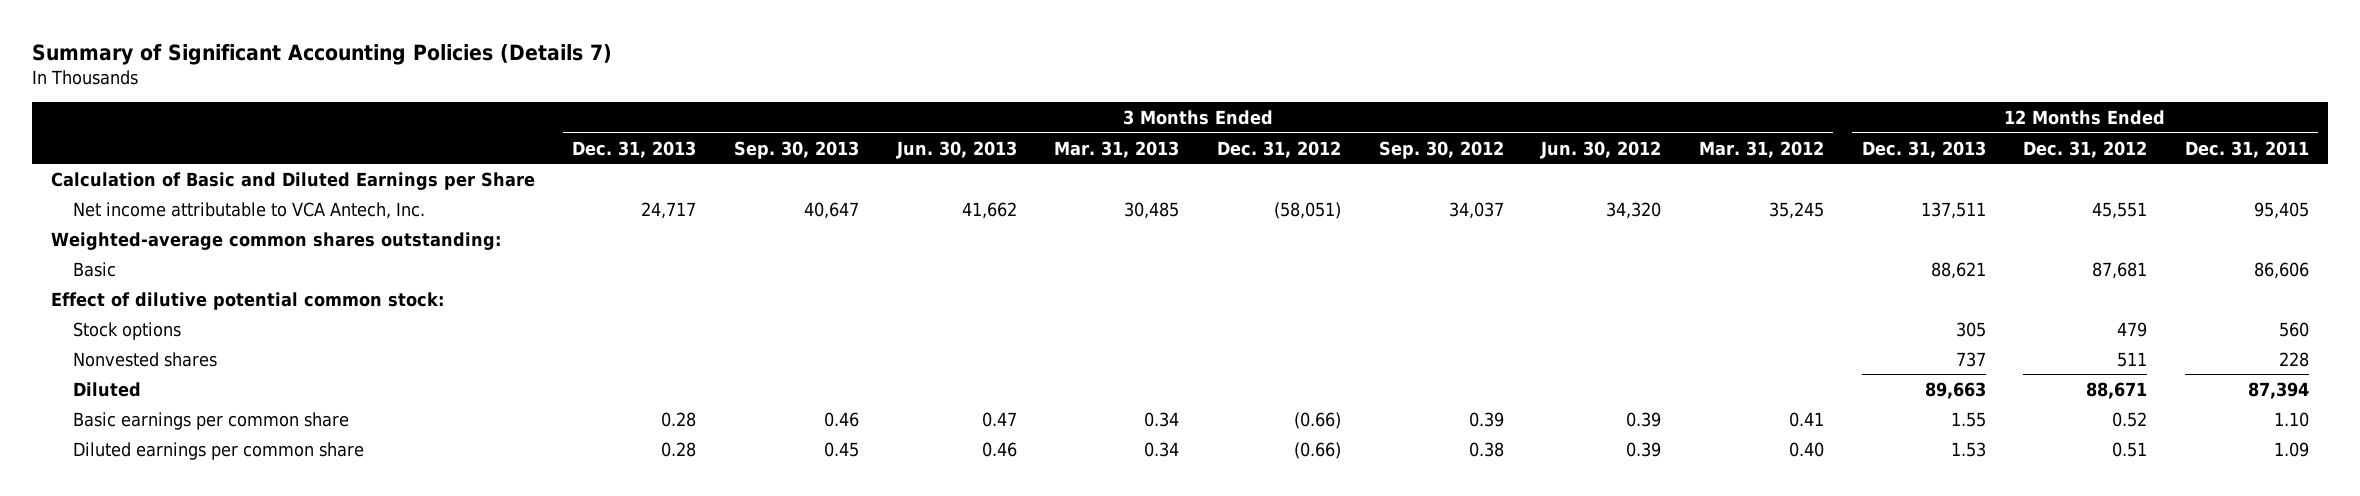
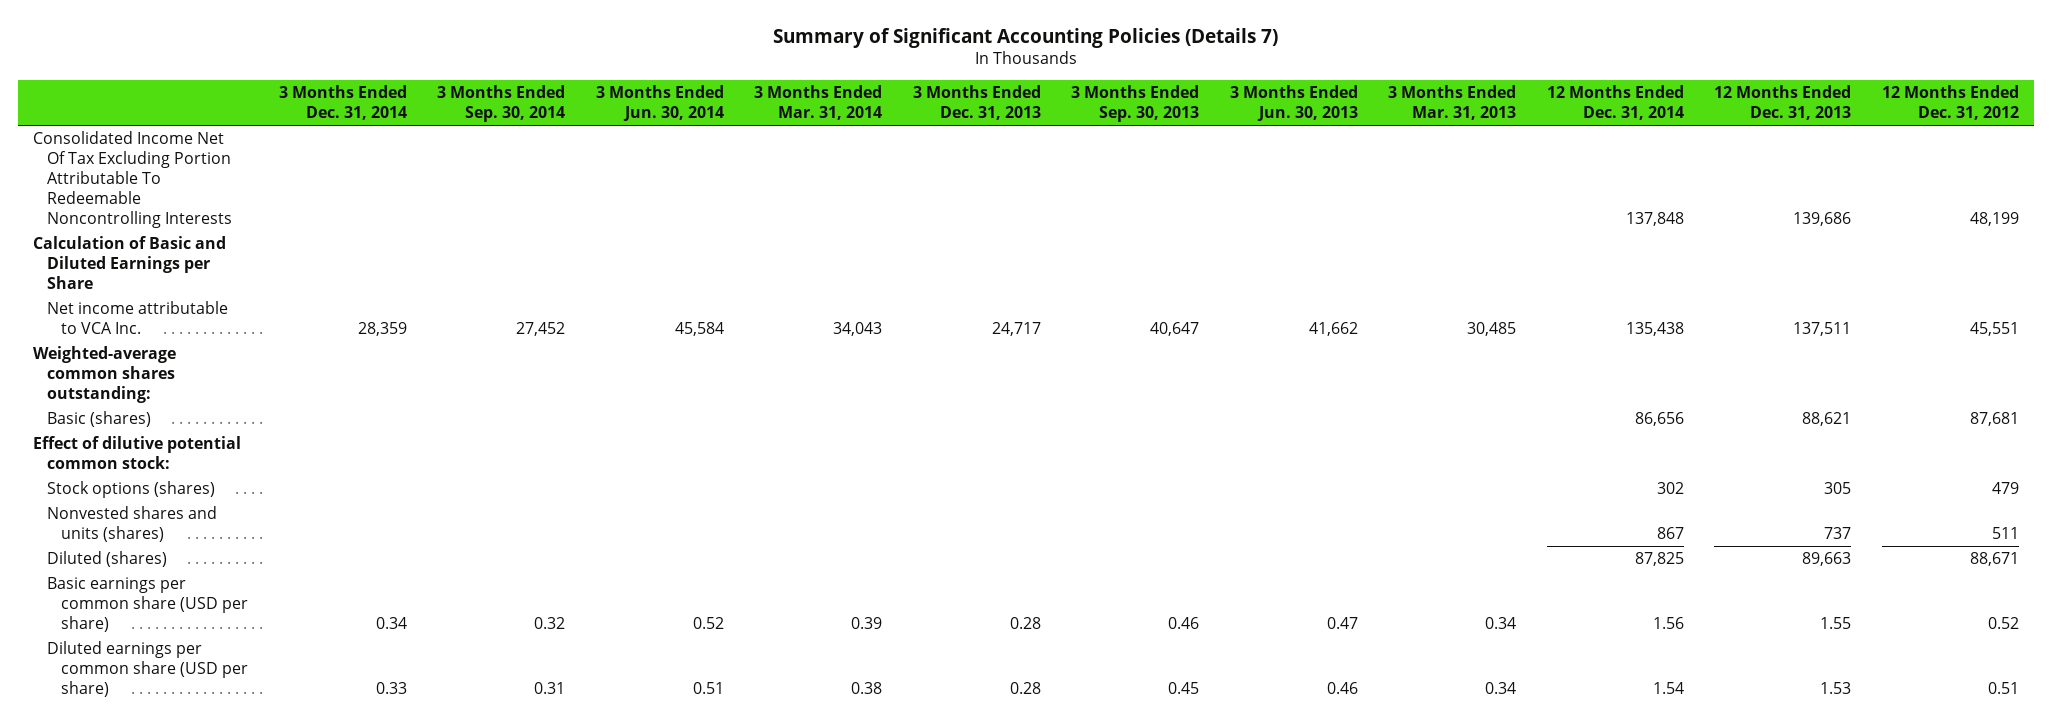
[1216,140,1341,158] Dec. 31, 2012 -> none
[1378,140,1504,159] Sep. 30, 2012 -> none
[1540,140,1662,159] Jun. 30, 2012 -> none
[1698,140,1824,158] Mar. 31, 2012 -> none
[2184,140,2309,158] Dec. 31, 2011 -> none
none -> [278,85,407,121] 3 Months Ended Dec. 31, 2014
none -> [437,85,566,123] 3 Months Ended Sep. 30, 2014
none -> [595,85,724,122] 3 Months Ended Jun. 30, 2014
none -> [754,85,883,121] 3 Months Ended Mar. 31, 2014
none -> [1546,85,1684,121] 12 Months Ended Dec. 31, 2014
none -> [33,130,233,229] Consolidated Income Net Of Tax Excluding Portion Attributable To Redeemable Noncontrolling Interests
[72,201,425,219] Net income attributable to VCA Antech, Inc. -> [47,300,229,335] Net income attributable to VCA Inc.
[72,261,116,277] Basic -> [47,410,152,427] Basic (shares)
[72,321,181,340] Stock options -> [47,480,216,498] Stock options (shares)
[72,351,217,367] Nonvested shares -> [47,505,218,543] Nonvested shares and units (shares)
[72,381,141,397] Diluted -> [47,550,168,567] Diluted (shares)
[72,411,349,430] Basic earnings per common share -> [47,576,249,633] Basic earnings per common share (USD per share)
[72,441,364,460] Diluted earnings per common share -> [47,640,249,698] Diluted earnings per common share (USD per share)

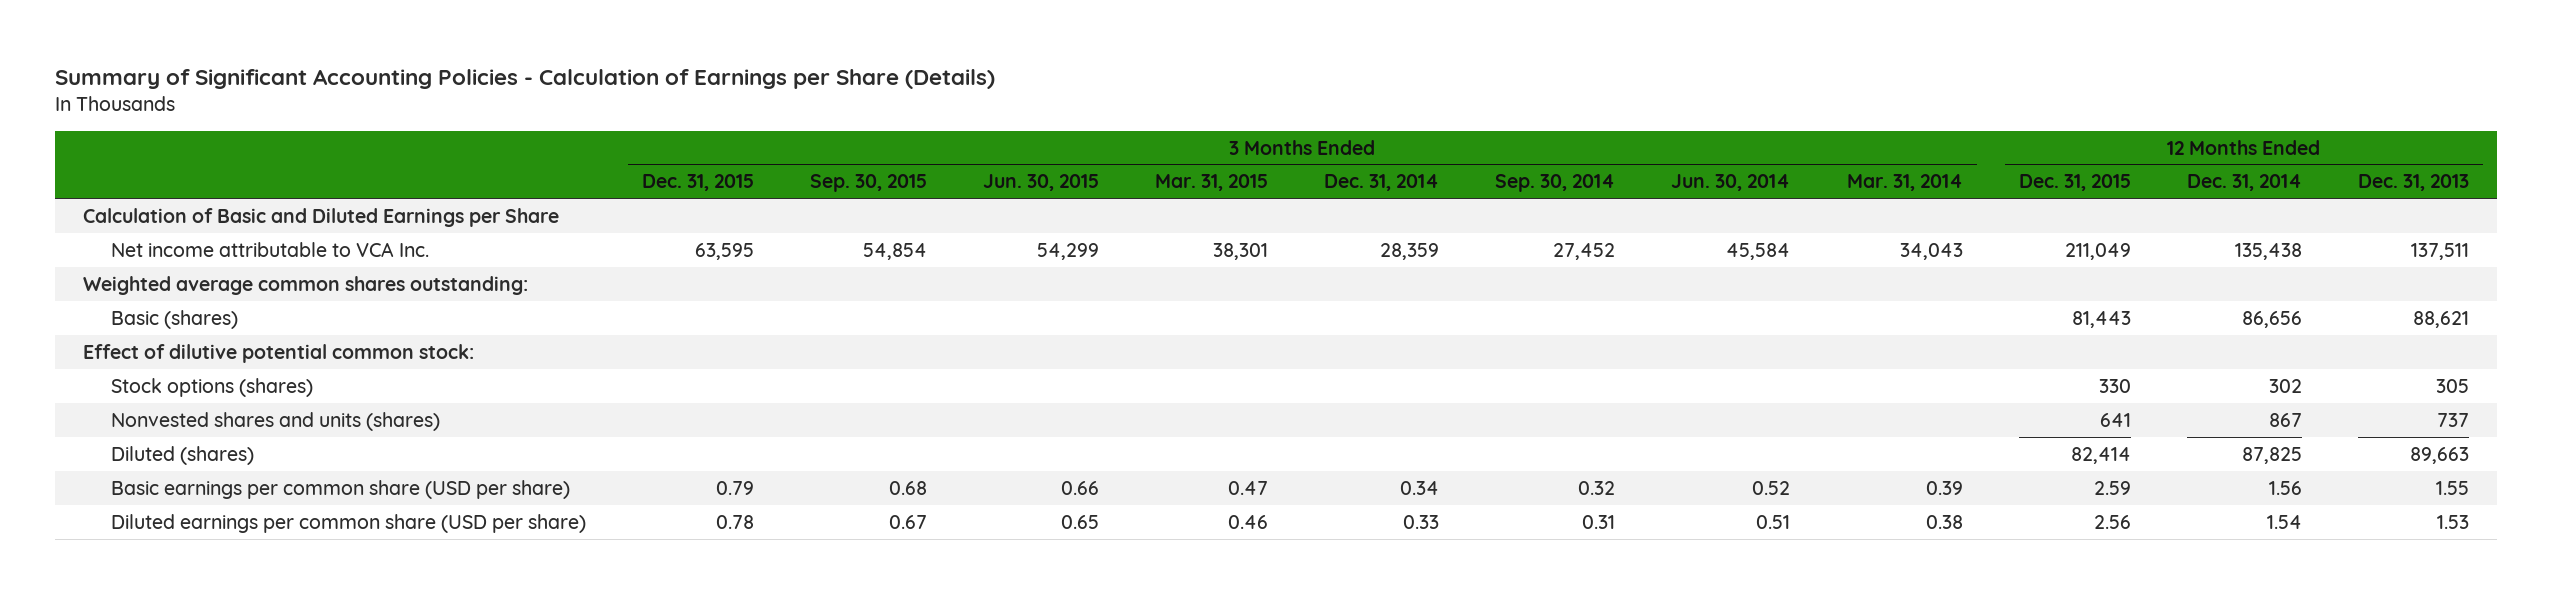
[773,27,1279,48] Summary of Significant Accounting Policies (Details 7) -> [55,69,996,90] Summary of Significant Accounting Policies - Calculation of Earnings per Share (Details)
[912,85,1041,121] 3 Months Ended Dec. 31, 2013 -> none
[1071,85,1200,123] 3 Months Ended Sep. 30, 2013 -> none
[1229,85,1358,122] 3 Months Ended Jun. 30, 2013 -> none
[1388,85,1517,121] 3 Months Ended Mar. 31, 2013 -> none
[1881,85,2019,121] 12 Months Ended Dec. 31, 2012 -> none
none -> [641,174,754,192] Dec. 31, 2015
none -> [809,174,927,193] Sep. 30, 2015
none -> [982,174,1099,192] Jun. 30, 2015
none -> [1155,174,1269,192] Mar. 31, 2015
none -> [2018,174,2131,192] Dec. 31, 2015
[33,130,233,229] Consolidated Income Net Of Tax Excluding Portion Attributable To Redeemable Noncontrolling Interests -> none
[33,345,177,404] Weighted-average common shares outstanding: -> [83,275,529,295] Weighted average common shares outstanding:

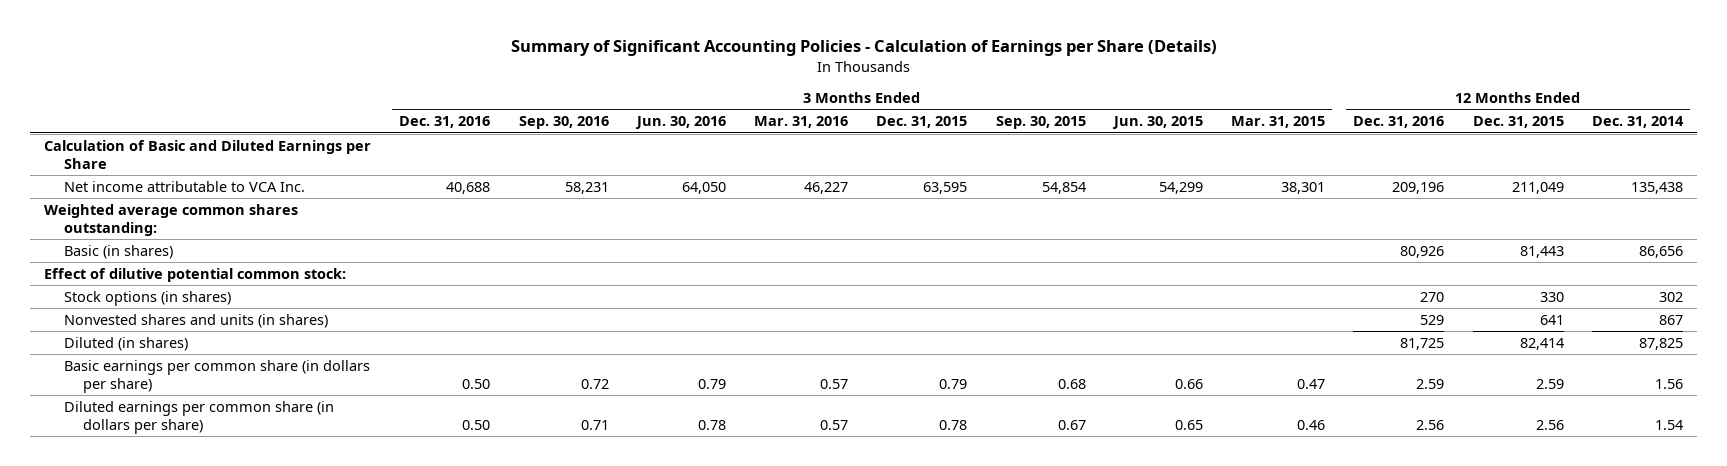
[1324,174,1440,192] Dec. 31, 2014 -> none
[1495,174,1616,193] Sep. 30, 2014 -> none
[1671,174,1791,192] Jun. 30, 2014 -> none
[1846,174,1963,192] Mar. 31, 2014 -> none
[2357,174,2469,192] Dec. 31, 2013 -> none
none -> [399,116,491,129] Dec. 31, 2016
none -> [518,116,609,130] Sep. 30, 2016
none -> [634,116,726,130] Jun. 30, 2016
none -> [754,116,849,129] Mar. 31, 2016
none -> [1353,116,1445,129] Dec. 31, 2016
[110,309,238,329] Basic (shares) -> [63,244,173,259] Basic (in shares)
[110,377,313,397] Stock options (shares) -> [63,290,231,306] Stock options (in shares)
[110,411,440,431] Nonvested shares and units (shares) -> [63,313,328,328] Nonvested shares and units (in shares)
[110,445,254,465] Diluted (shares) -> [63,336,188,351] Diluted (in shares)
[110,479,570,499] Basic earnings per common share (USD per share) -> [63,359,370,393] Basic earnings per common share (in dollars per share)
[110,513,586,533] Diluted earnings per common share (USD per share) -> [63,400,334,434] Diluted earnings per common share (in dollars per share)

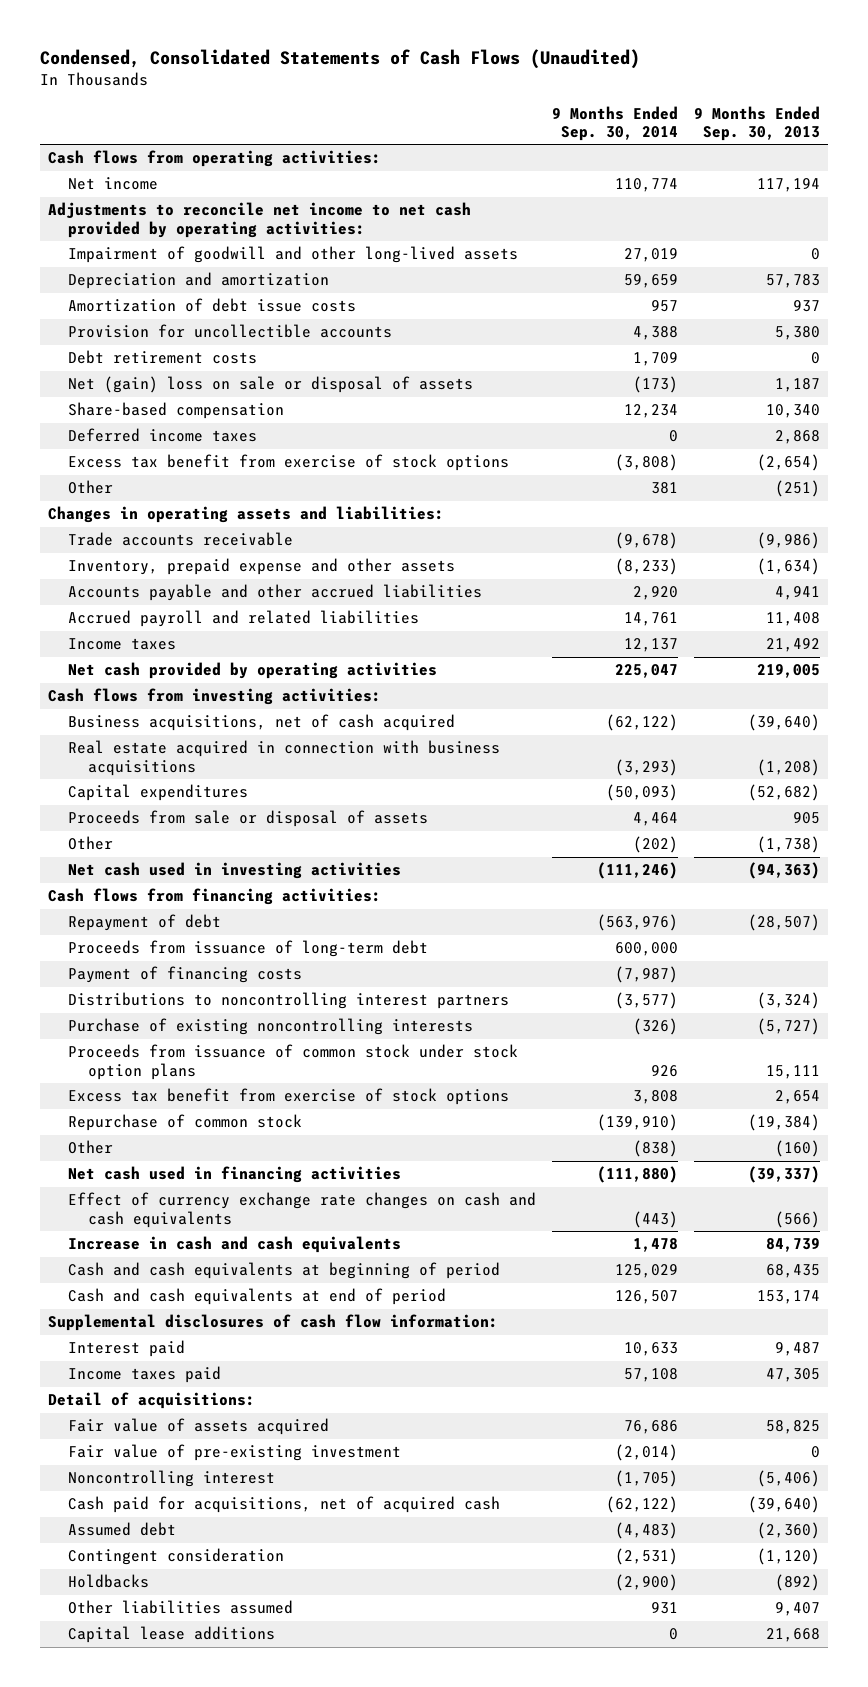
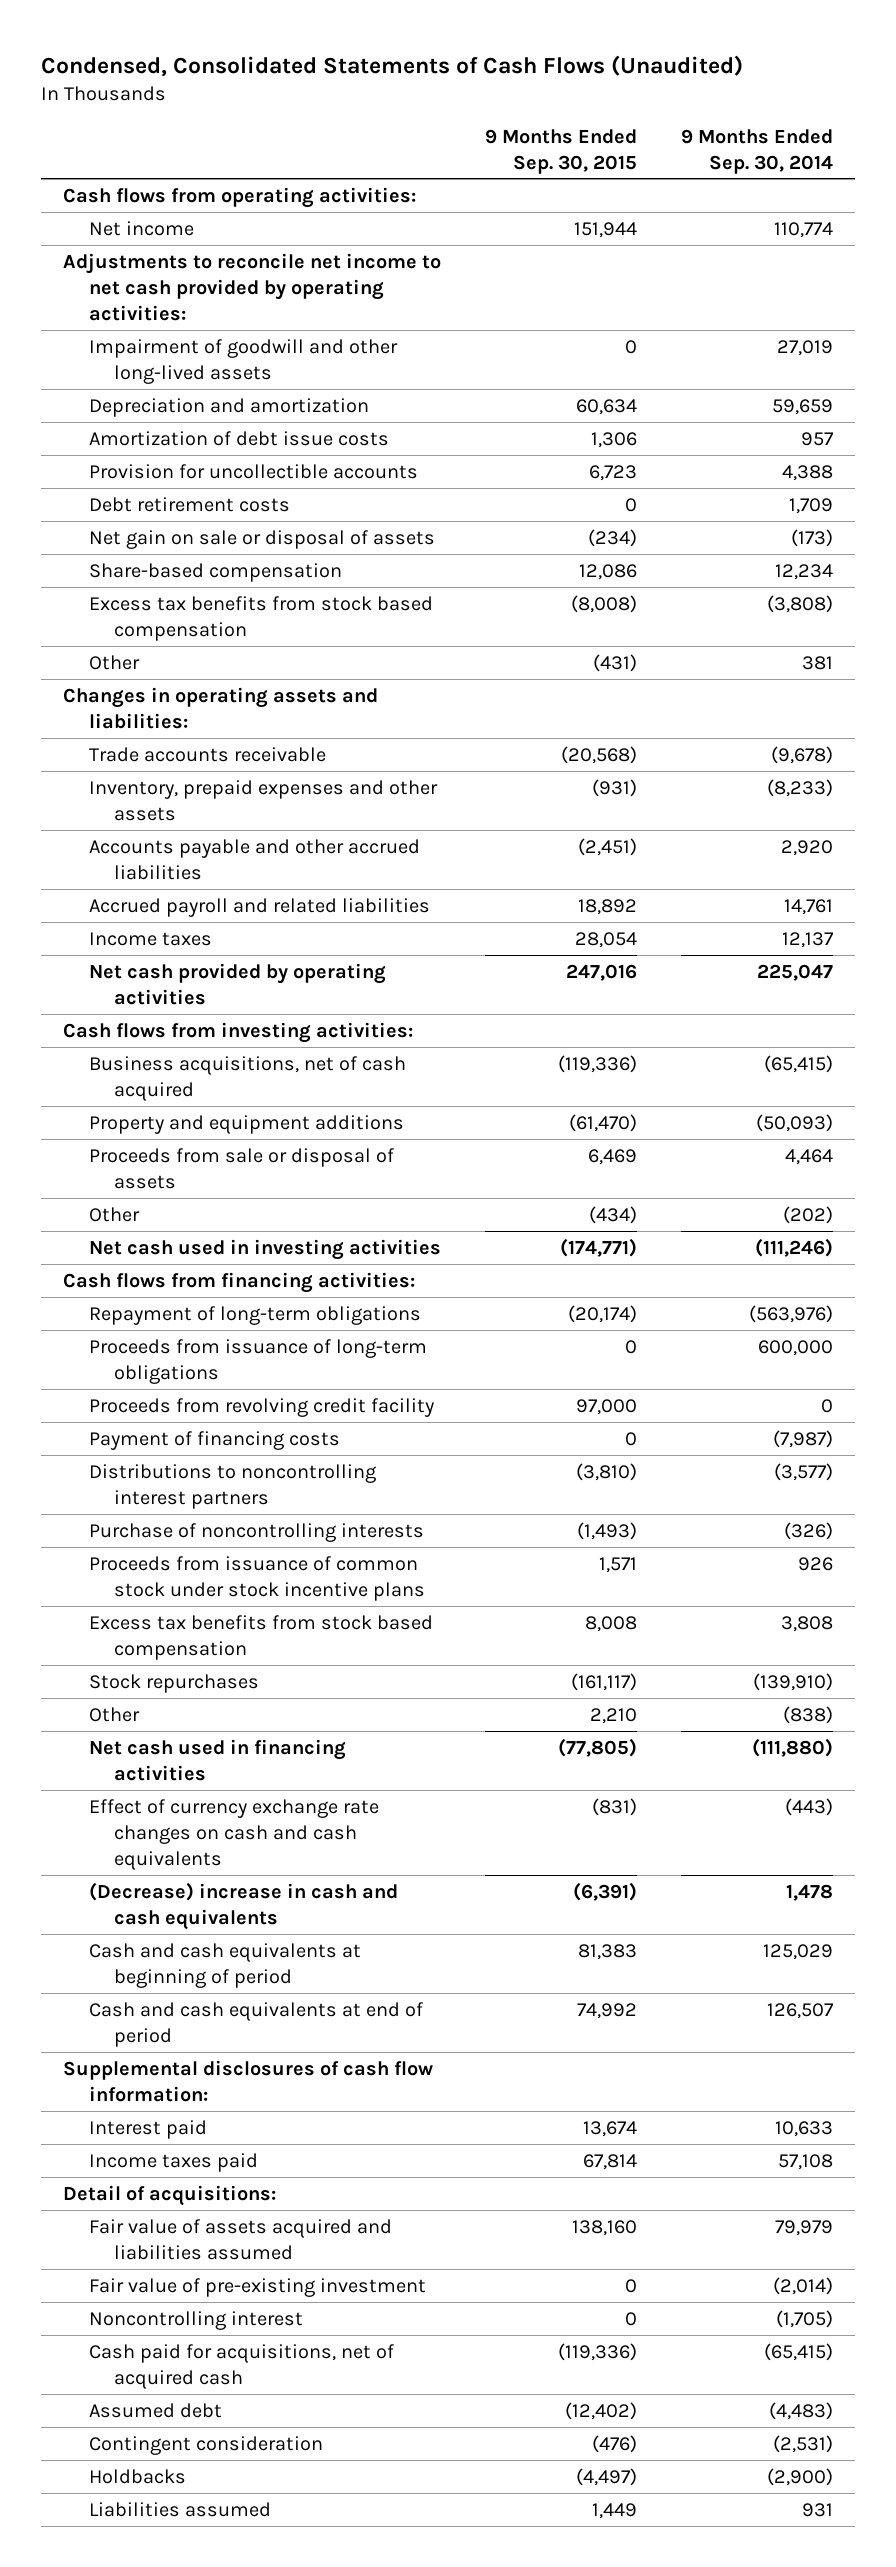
[694,105,821,141] 9 Months Ended Sep. 30, 2013 -> none
none -> [485,128,638,174] 9 Months Ended Sep. 30, 2015
[68,376,474,394] Net (gain) loss on sale or disposal of assets -> [88,529,435,549] Net gain on sale or disposal of assets
[68,428,258,443] Deferred income taxes -> none
[68,454,510,472] Excess tax benefit from exercise of stock options -> [88,595,433,641] Excess tax benefits from stock based compensation
[68,558,456,576] Inventory, prepaid expense and other assets -> [88,779,438,821] Inventory, prepaid expenses and other assets
[68,740,501,776] Real estate acquired in connection with business acquisitions -> none
[606,714,679,732] (62,122) -> [763,1054,833,1073] (65,415)
[68,784,249,802] Capital expenditures -> [88,1114,404,1134] Property and equipment additions
[68,914,222,932] Repayment of debt -> [88,1305,421,1325] Repayment of long-term obligations
[68,940,429,958] Proceeds from issuance of long-term debt -> [88,1338,427,1384] Proceeds from issuance of long-term obligations
none -> [88,1397,434,1417] Proceeds from revolving credit facility
[68,1018,474,1036] Purchase of existing noncontrolling interests -> [88,1522,424,1542] Purchase of noncontrolling interests
[68,1044,519,1080] Proceeds from issuance of common stock under stock option plans -> [88,1555,425,1601] Proceeds from issuance of common stock under stock incentive plans
[68,1088,510,1106] Excess tax benefit from exercise of stock options -> [88,1614,433,1660] Excess tax benefits from stock based compensation
[68,1114,303,1132] Repurchase of common stock -> [88,1673,259,1693] Stock repurchases
[68,1236,402,1254] Increase in cash and cash equivalents -> [88,1881,398,1930] (Decrease) increase in cash and cash equivalents
[68,1418,330,1436] Fair value of assets acquired -> [88,2218,392,2260] Fair value of assets acquired and liabilities assumed
[624,1420,679,1435] 76,686 -> [774,2219,833,2236] 79,979
[606,1496,679,1514] (62,122) -> [763,2342,833,2361] (65,415)
[68,1626,276,1644] Capital lease additions -> none
[68,1600,294,1615] Other liabilities assumed -> [88,2501,271,2517] Liabilities assumed

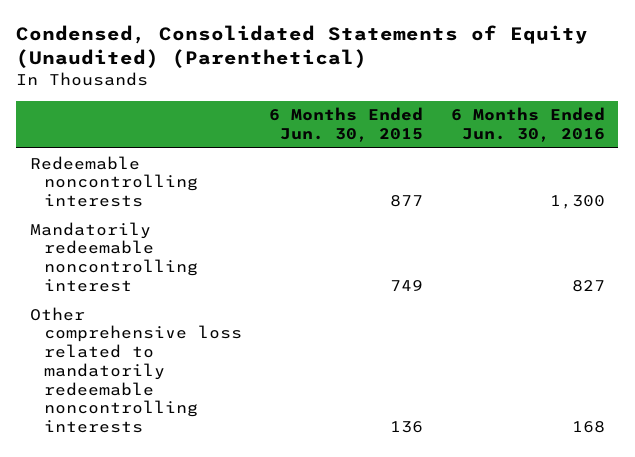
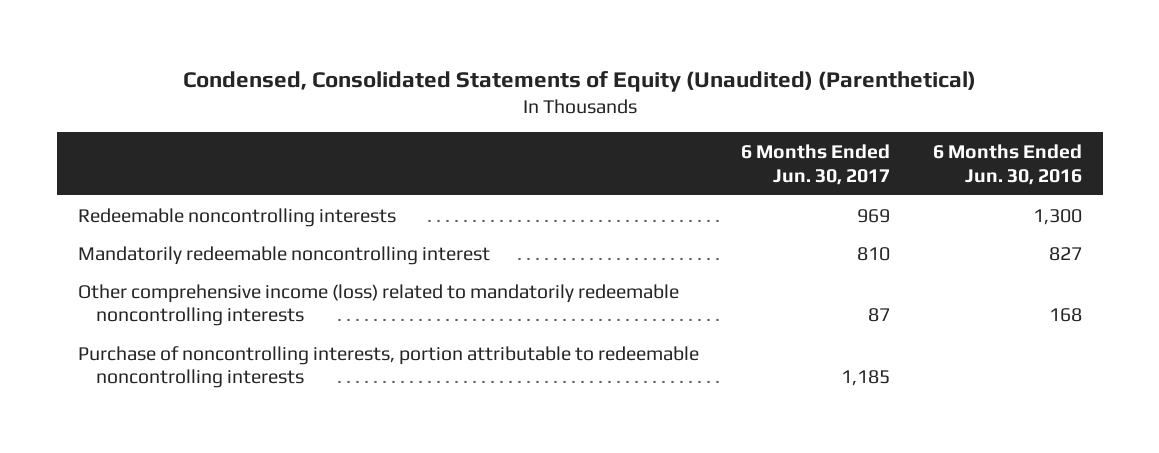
[269,107,424,143] 6 Months Ended Jun. 30, 2015 -> none
none -> [741,143,891,185] 6 Months Ended Jun. 30, 2017
[30,306,243,434] Other comprehensive loss related to mandatorily redeemable noncontrolling interests -> [77,283,679,327] Other comprehensive income (loss) related to mandatorily redeemable noncontrolling interests
none -> [77,345,699,389] Purchase of noncontrolling interests, portion attributable to redeemable noncontrolling interests

